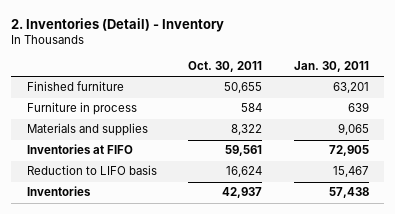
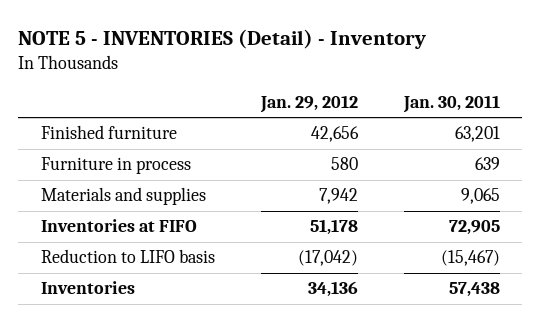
[10,17,224,32] 2. Inventories (Detail) - Inventory -> [17,29,426,50] NOTE 5 - INVENTORIES (Detail) - Inventory
[188,61,263,73] Oct. 30, 2011 -> none
none -> [259,95,358,114] Jan. 29, 2012
[332,166,369,178] 15,467 -> [440,250,500,267] (15,467)

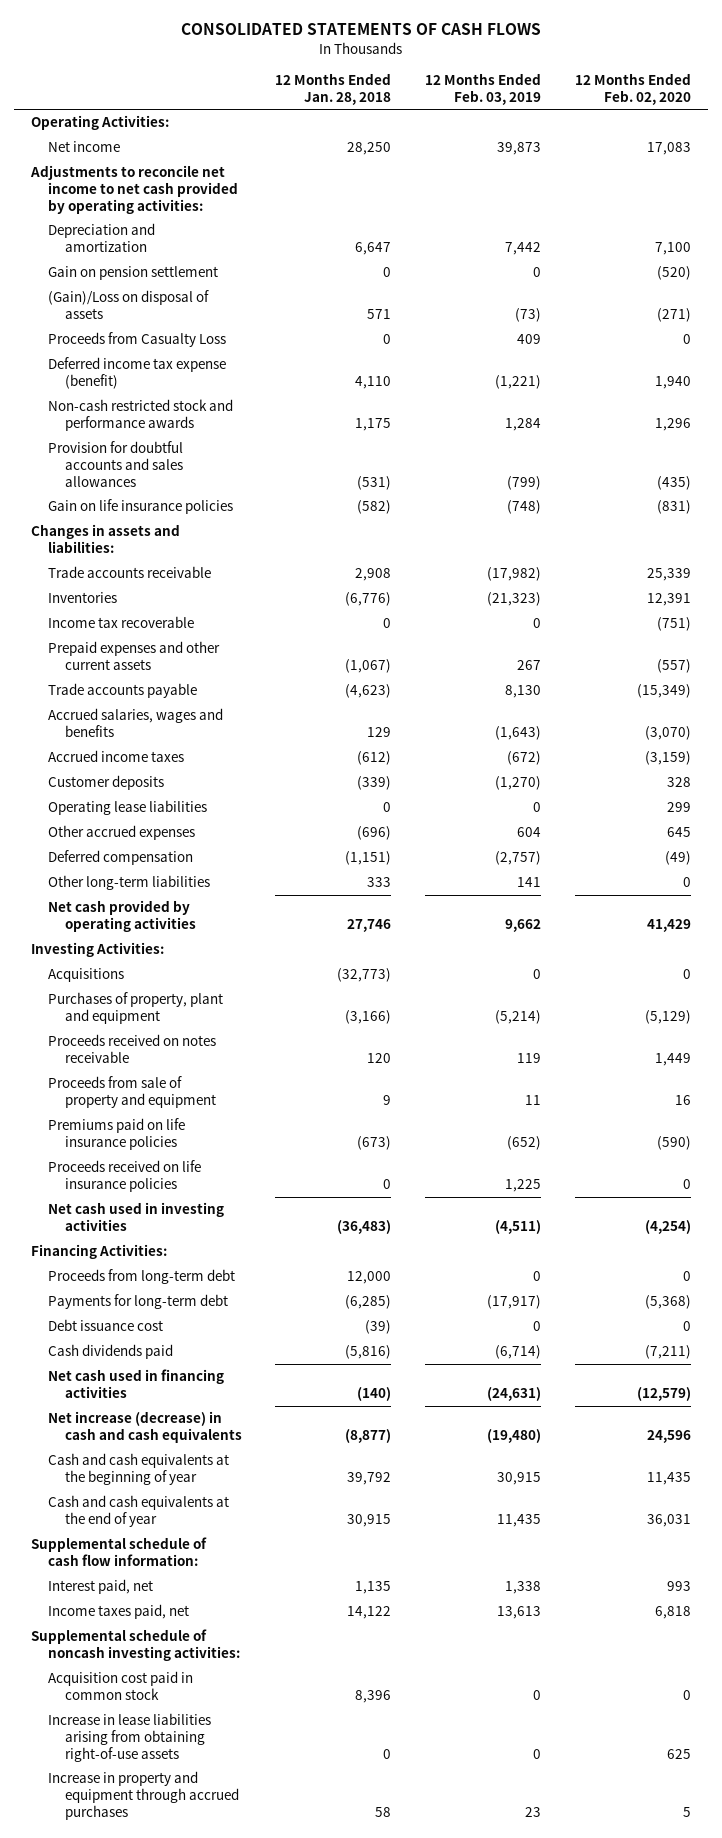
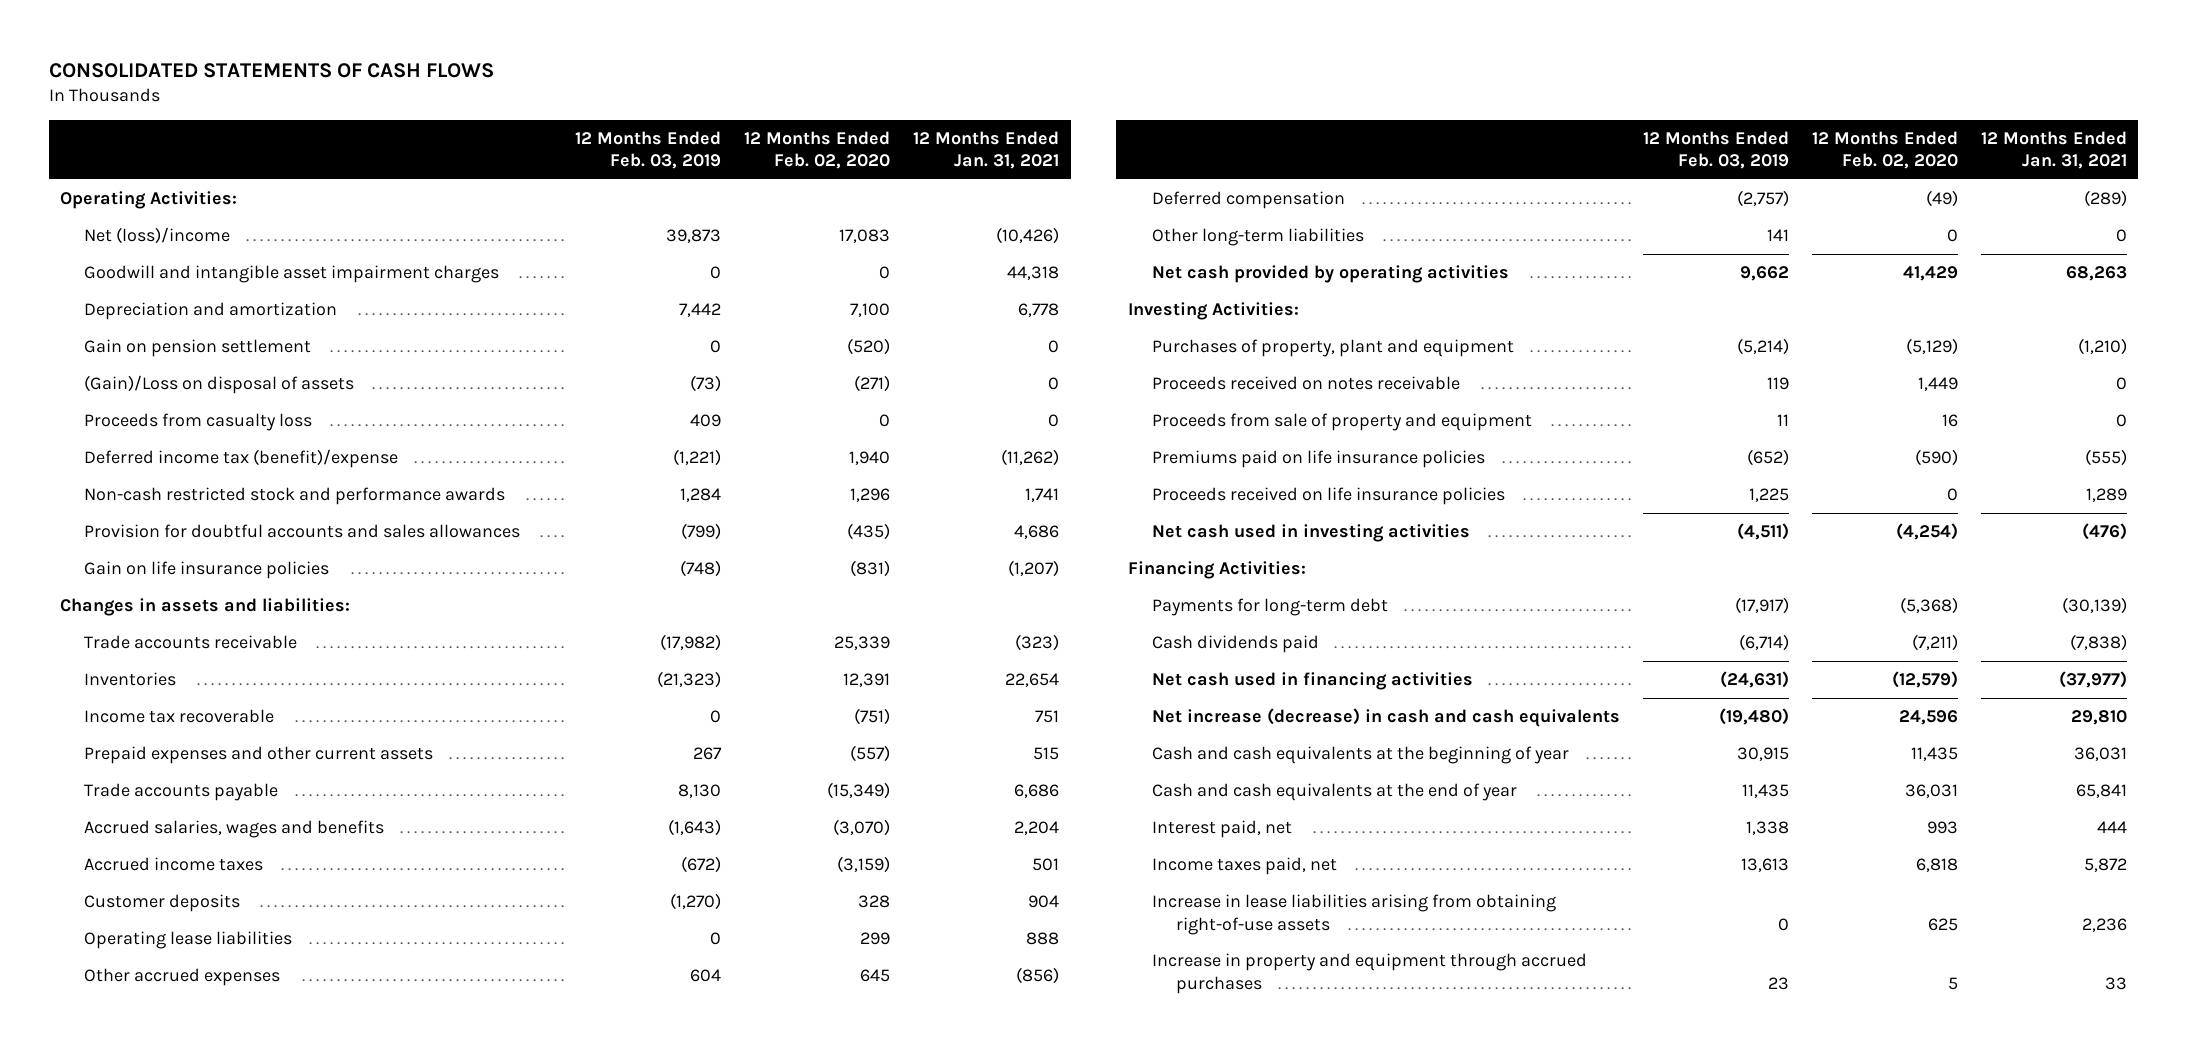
[275,72,392,105] 12 Months Ended Jan. 28, 2018 -> none
none -> [913,130,1060,170] 12 Months Ended Jan. 31, 2021
[30,165,238,214] Adjustments to reconcile net income to net cash provided by operating activities: -> none
[47,141,120,153] Net income -> [84,227,231,245] Net (loss)/income
none -> [84,265,500,284] Goodwill and intangible asset impairment charges
[47,332,226,348] Proceeds from Casualty Loss -> [84,413,313,432] Proceeds from casualty loss
[47,357,226,390] Deferred income tax expense (benefit) -> [84,449,399,469] Deferred income tax (benefit)/expense
[47,968,124,983] Acquisitions -> none
[47,1269,235,1285] Proceeds from long-term debt -> none
[47,1319,163,1332] Debt issuance cost -> none
[31,1537,208,1567] Supplemental schedule of cash flow information: -> none
[31,1629,240,1662] Supplemental schedule of noncash investing activities: -> none
[47,1671,193,1701] Acquisition cost paid in common stock -> none

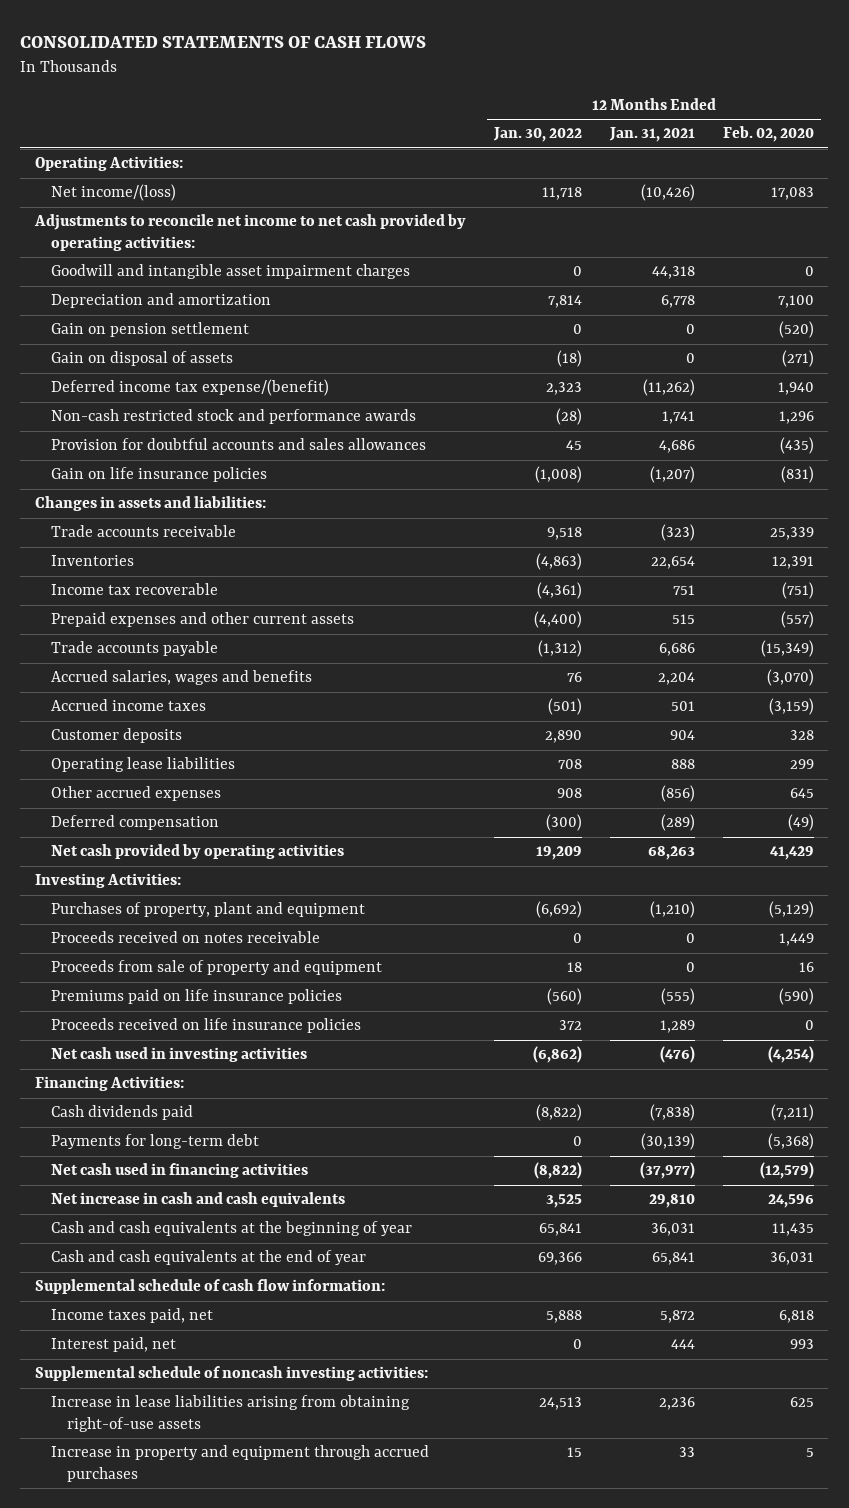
[575,130,722,170] 12 Months Ended Feb. 03, 2019 -> none
none -> [492,127,582,143] Jan. 30, 2022
[84,227,231,245] Net (loss)/income -> [50,184,176,202] Net income/(loss)
none -> [33,214,466,251] Adjustments to reconcile net income to net cash provided by operating activities:
[84,413,313,432] Proceeds from casualty loss -> none
[84,375,355,395] (Gain)/Loss on disposal of assets -> [50,351,233,367] Gain on disposal of assets
[84,449,399,469] Deferred income tax (benefit)/expense -> [50,379,329,397] Deferred income tax expense/(benefit)
[1151,228,1364,247] Other long-term liabilities -> none
[1151,598,1388,617] Payments for long-term debt -> [50,1134,259,1150] Payments for long-term debt
[1151,708,1620,728] Net increase (decrease) in cash and cash equivalents -> [50,1192,345,1208] Net increase in cash and cash equivalents
none -> [34,1279,385,1295] Supplemental schedule of cash flow information:
[1151,820,1292,839] Interest paid, net -> [50,1337,176,1353] Interest paid, net
none -> [34,1366,428,1382] Supplemental schedule of noncash investing activities:

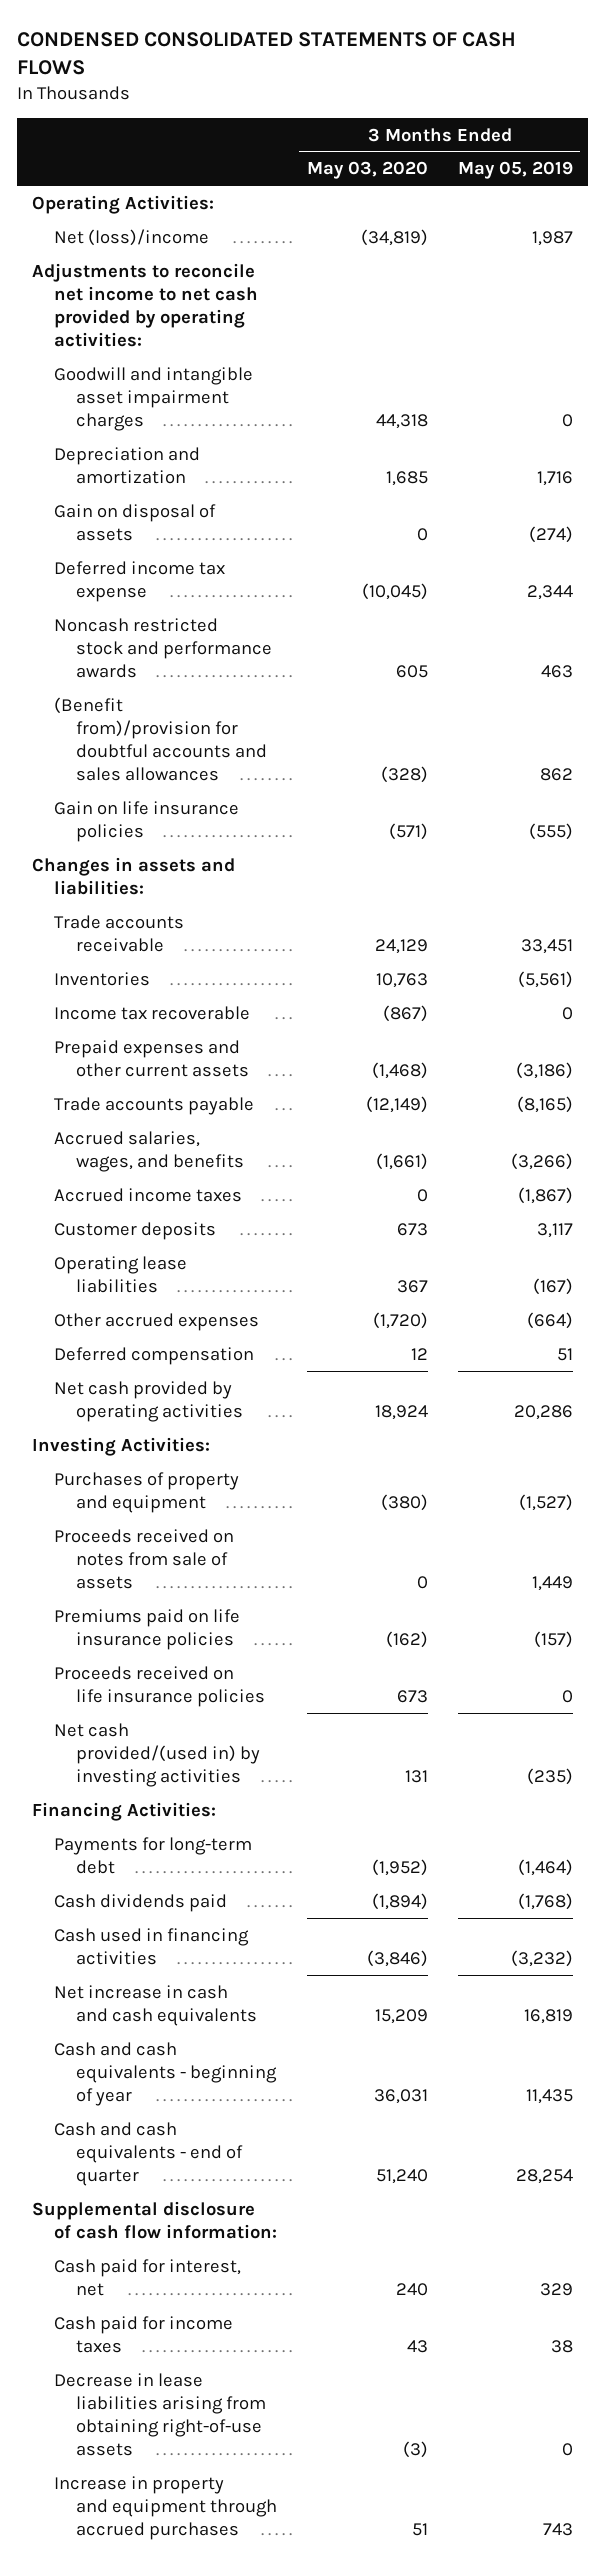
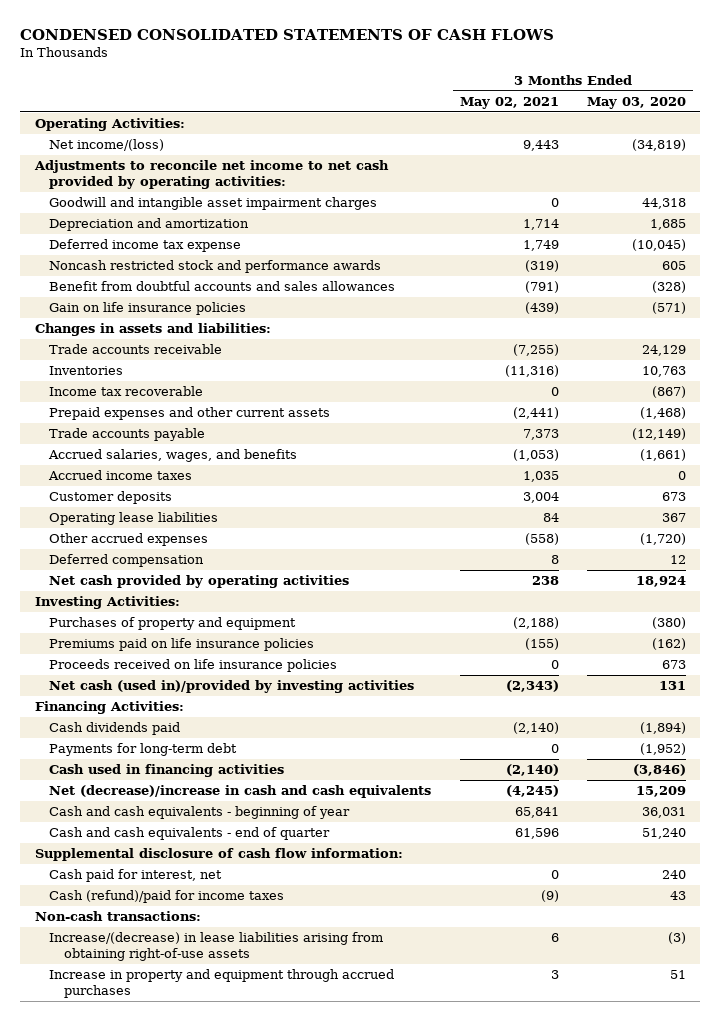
[457,161,573,180] May 05, 2019 -> none
none -> [459,96,559,109] May 02, 2021
[53,228,209,246] Net (loss)/income -> [49,139,165,152] Net income/(loss)
[53,503,216,541] Gain on disposal of assets -> none
[53,696,267,782] (Benefit from)/provision for doubtful accounts and sales allowances -> [49,281,396,292] Benefit from doubtful accounts and sales allowances
[53,1528,234,1590] Proceeds received on notes from sale of assets -> none
[53,1722,260,1788] Net cash provided/(used in) by investing activities -> [49,680,415,694] Net cash (used in)/provided by investing activities
[53,1836,252,1874] Payments for long-term debt -> [49,743,238,757] Payments for long-term debt
[53,1984,257,2026] Net increase in cash and cash equivalents -> [49,785,432,799] Net (decrease)/increase in cash and cash equivalents
[53,2315,233,2353] Cash paid for income taxes -> [49,890,285,904] Cash (refund)/paid for income taxes
none -> [34,911,201,922] Non-cash transactions:
[53,2372,266,2457] Decrease in lease liabilities arising from obtaining right-of-use assets -> [49,932,384,962] Increase/(decrease) in lease liabilities arising from obtaining right-of-use assets

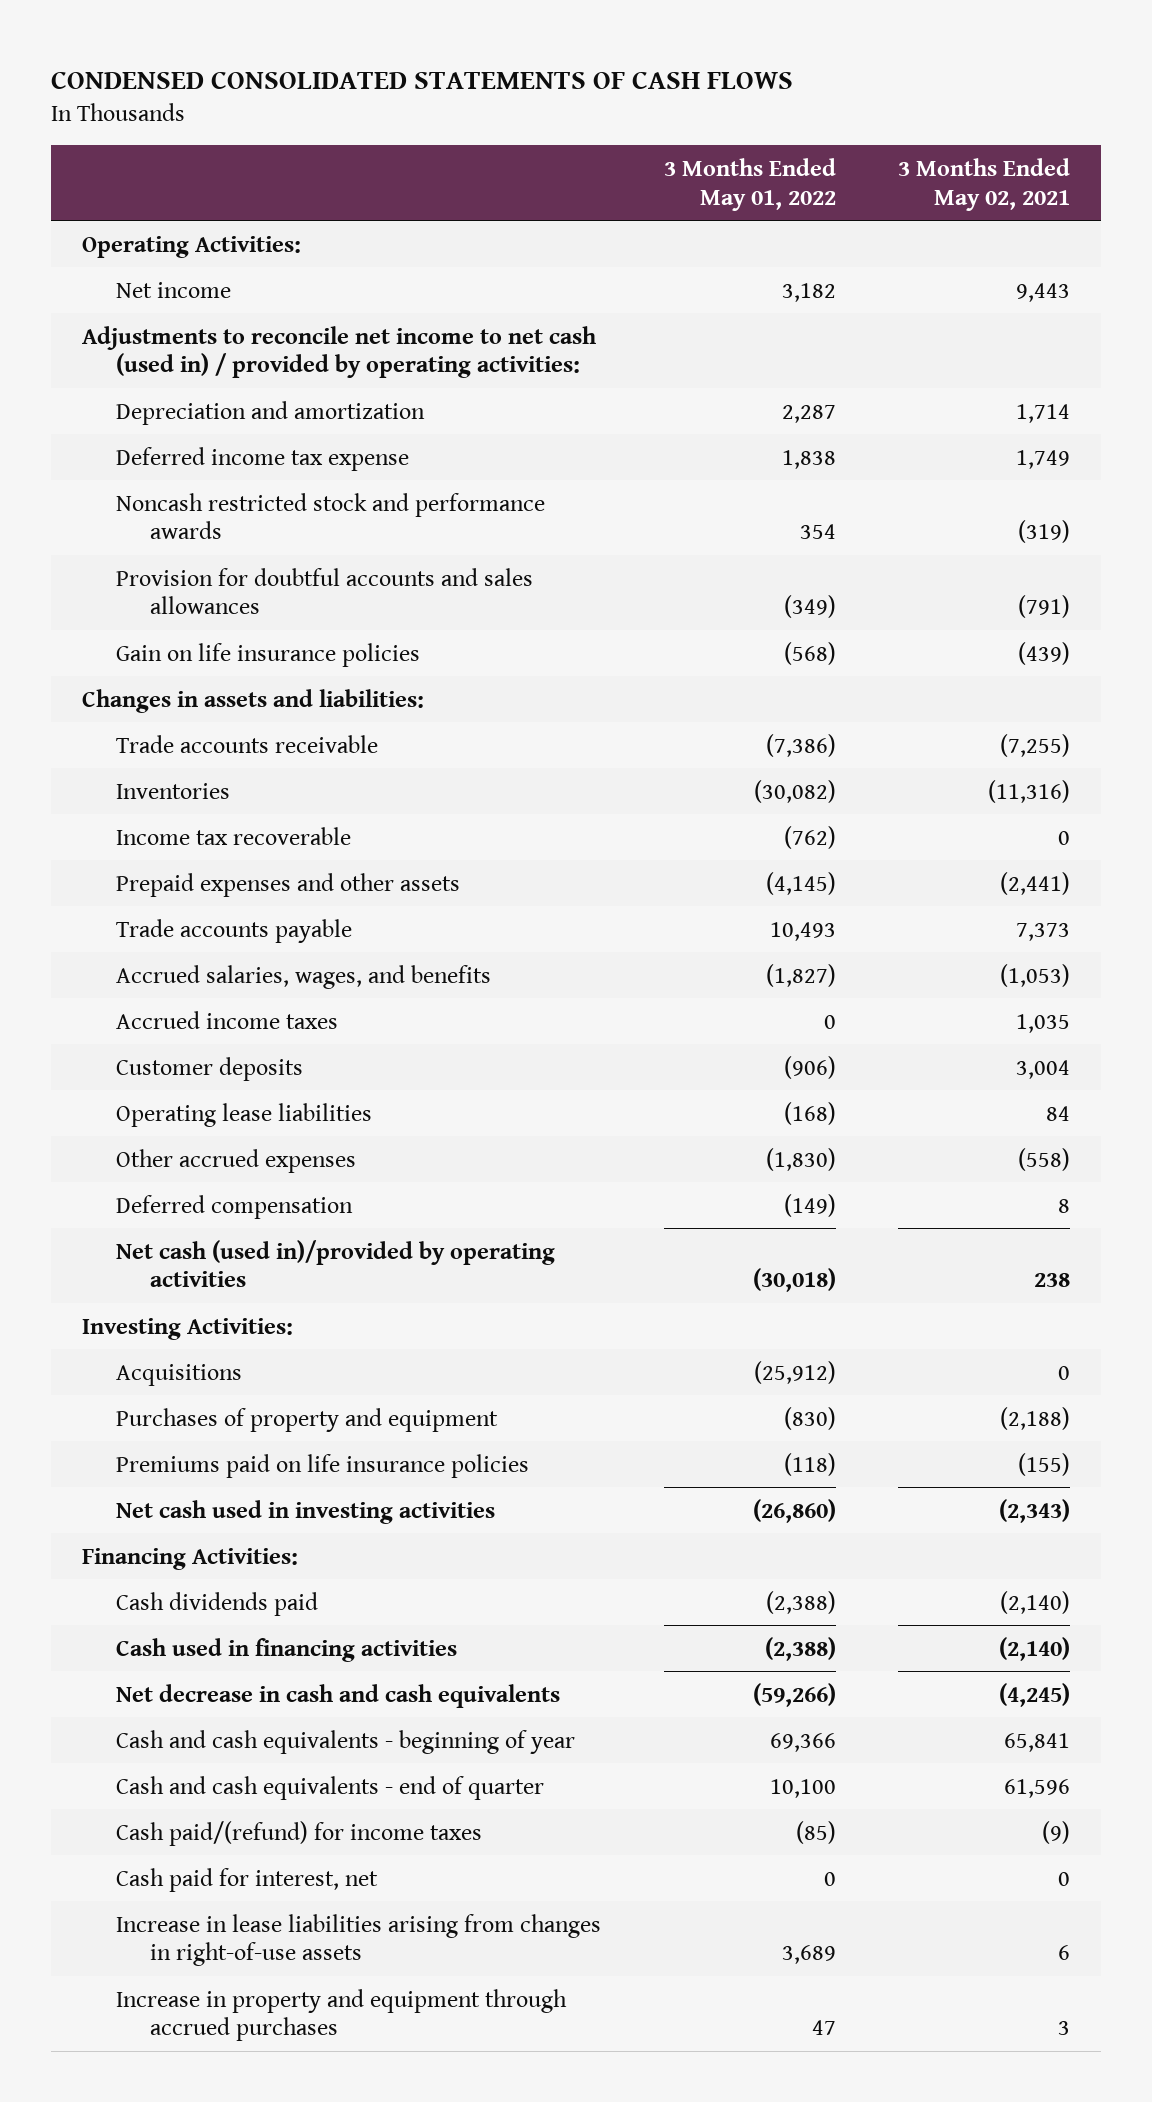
[587,96,687,109] May 03, 2020 -> none
none -> [663,157,836,211] 3 Months Ended May 01, 2022
[49,197,378,211] Goodwill and intangible asset impairment charges -> none
[49,139,165,152] Net income/(loss) -> [115,281,231,298] Net income
[33,160,389,190] Adjustments to reconcile net income to net cash provided by operating activities: -> [82,325,597,379] Adjustments to reconcile net income to net cash (used in) / provided by operating activities:
[49,281,396,292] Benefit from doubtful accounts and sales allowances -> [115,567,533,615] Provision for doubtful accounts and sales allowances
[49,407,331,421] Prepaid expenses and other current assets -> [115,872,460,897] Prepaid expenses and other assets
[49,575,350,589] Net cash provided by operating activities -> [115,1239,555,1288] Net cash (used in)/provided by operating activities
none -> [115,1363,242,1386] Acquisitions
[49,659,338,673] Proceeds received on life insurance policies -> none
[49,680,415,694] Net cash (used in)/provided by investing activities -> [115,1499,495,1524] Net cash used in investing activities
[49,743,238,757] Payments for long-term debt -> none
[49,785,432,799] Net (decrease)/increase in cash and cash equivalents -> [115,1683,560,1708] Net decrease in cash and cash equivalents
[34,848,403,862] Supplemental disclosure of cash flow information: -> none
none -> [115,1820,482,1846] Cash paid/(refund) for income taxes
[49,890,285,904] Cash (refund)/paid for income taxes -> none
[34,911,201,922] Non-cash transactions: -> none
[49,932,384,962] Increase/(decrease) in lease liabilities arising from obtaining right-of-use assets -> [115,1913,601,1967] Increase in lease liabilities arising from changes in right-of-use assets

